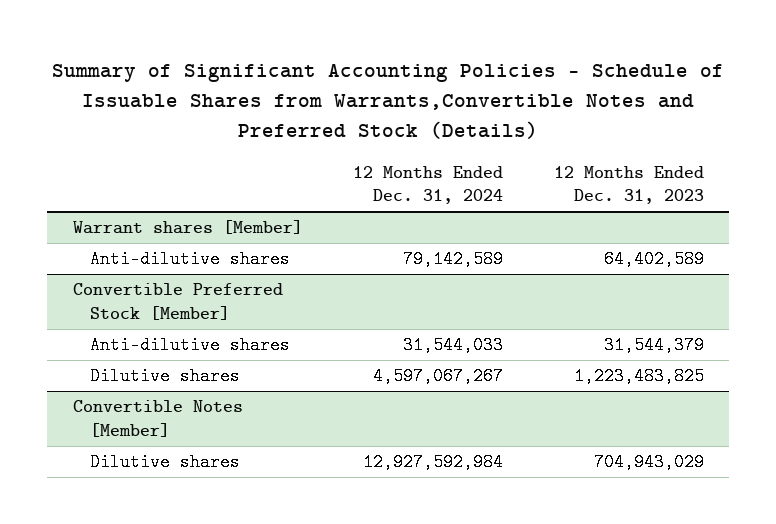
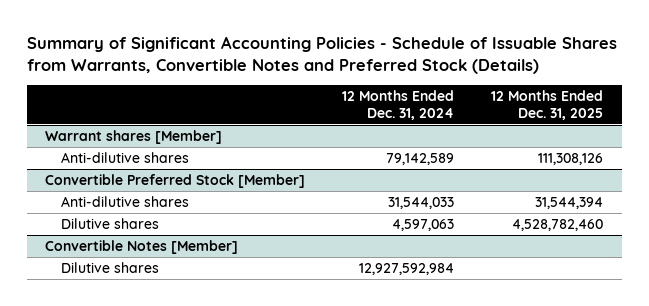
[52,64,725,140] Summary of Significant Accounting Policies - Schedule of Issuable Shares from Warrants,Convertible Notes and Preferred Stock (Details) -> [26,35,617,74] Summary of Significant Accounting Policies - Schedule of Issuable Shares from Warrants, Convertible Notes and Preferred Stock (Details)
[553,165,704,205] 12 Months Ended Dec. 31, 2023 -> none
none -> [491,90,604,120] 12 Months Ended Dec. 31, 2025
[373,367,504,386] 4,597,067,267 -> [392,219,455,232] 4,597,063

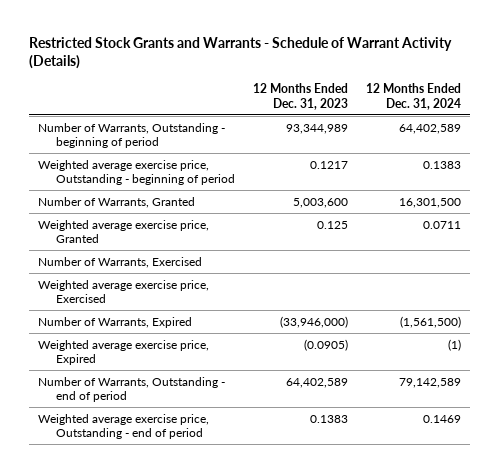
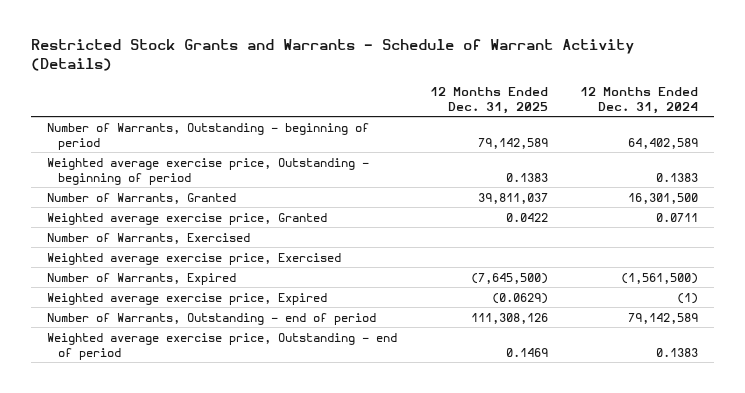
[252,83,348,110] 12 Months Ended Dec. 31, 2023 -> none
none -> [429,86,548,114] 12 Months Ended Dec. 31, 2025
[422,414,461,423] 0.1469 -> [656,347,699,357] 0.1383

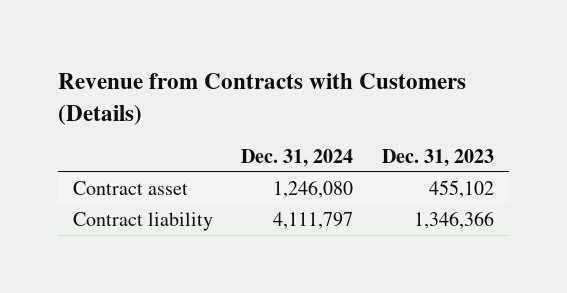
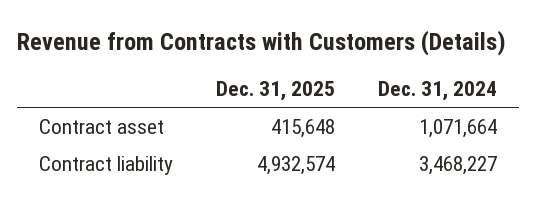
[382,149,495,168] Dec. 31, 2023 -> none
none -> [216,81,336,102] Dec. 31, 2025
[273,180,354,199] 1,246,080 -> [419,118,498,138] 1,071,664
[273,212,354,230] 4,111,797 -> [419,155,498,175] 3,468,227

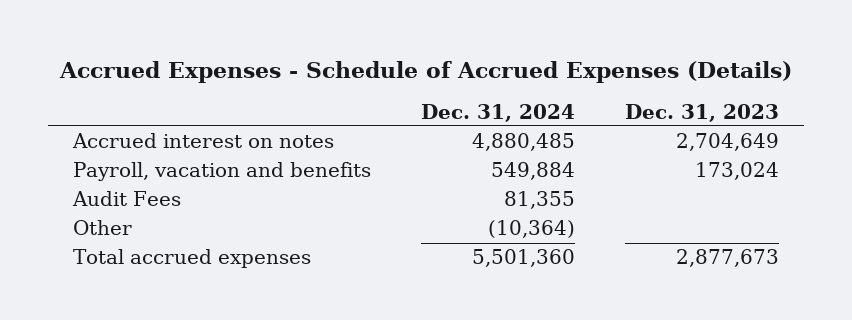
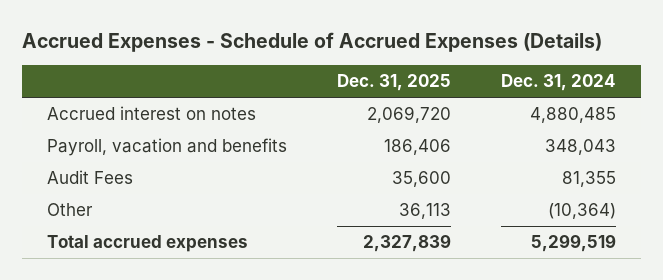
[624,103,779,122] Dec. 31, 2023 -> none
none -> [337,74,452,92] Dec. 31, 2025
[490,162,575,181] 549,884 -> [545,139,617,156] 348,043
[471,249,575,268] 5,501,360 -> [531,234,617,253] 5,299,519

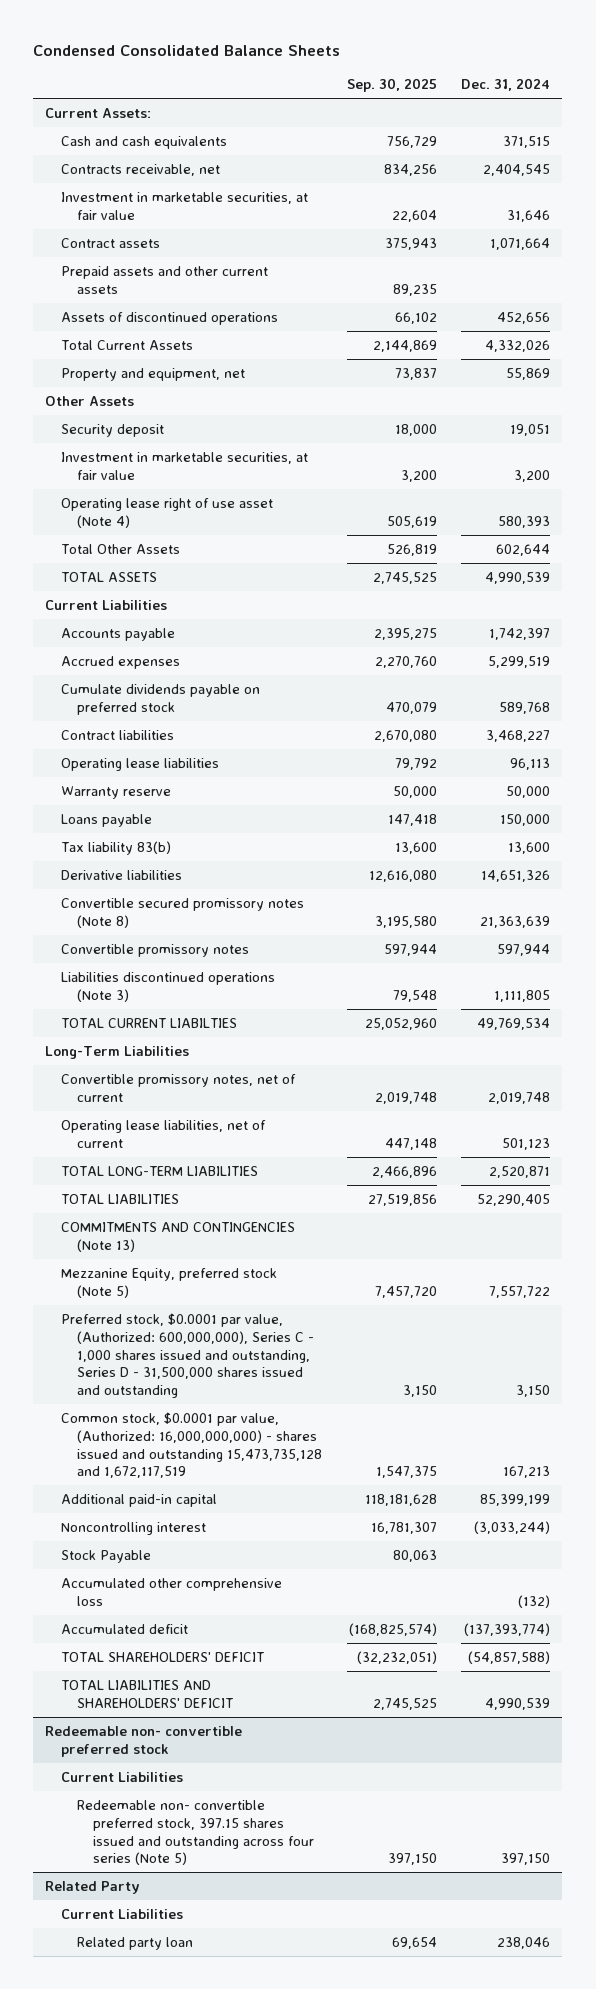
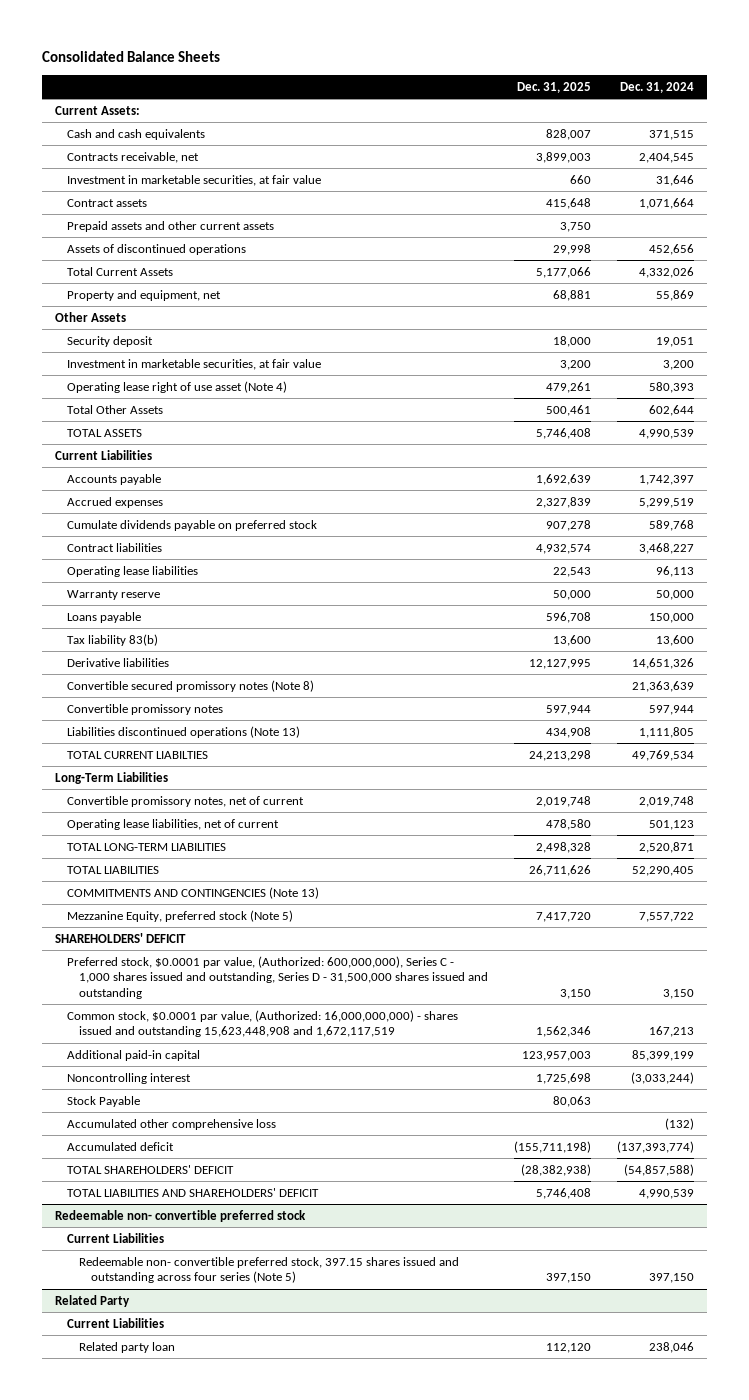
[33,44,341,56] Condensed Consolidated Balance Sheets -> [41,51,220,63] Consolidated Balance Sheets
[346,78,437,93] Sep. 30, 2025 -> none
none -> [516,82,591,94] Dec. 31, 2025
[61,971,276,1002] Liabilities discontinued operations (Note 3) -> [66,725,300,738] Liabilities discontinued operations (Note 13)
none -> [54,932,186,943] SHAREHOLDERS' DEFICIT
[61,1411,323,1479] Common stock, $0.0001 par value, (Authorized: 16,000,000,000) - shares issued and outstanding 15,473,735,128 and 1,672,117,519 -> [66,1009,458,1038] Common stock, $0.0001 par value, (Authorized: 16,000,000,000) - shares issued and outstanding 15,623,448,908 and 1,672,117,519

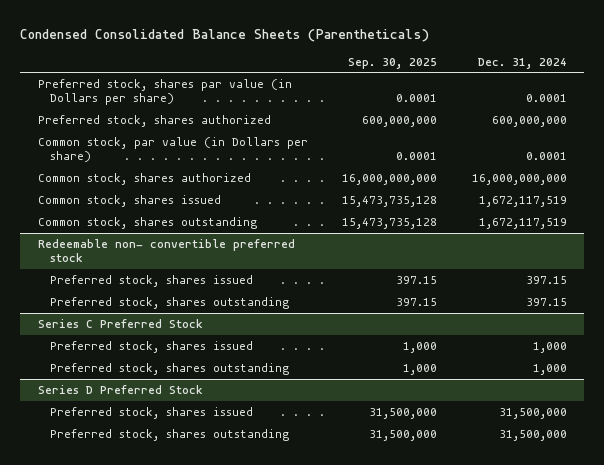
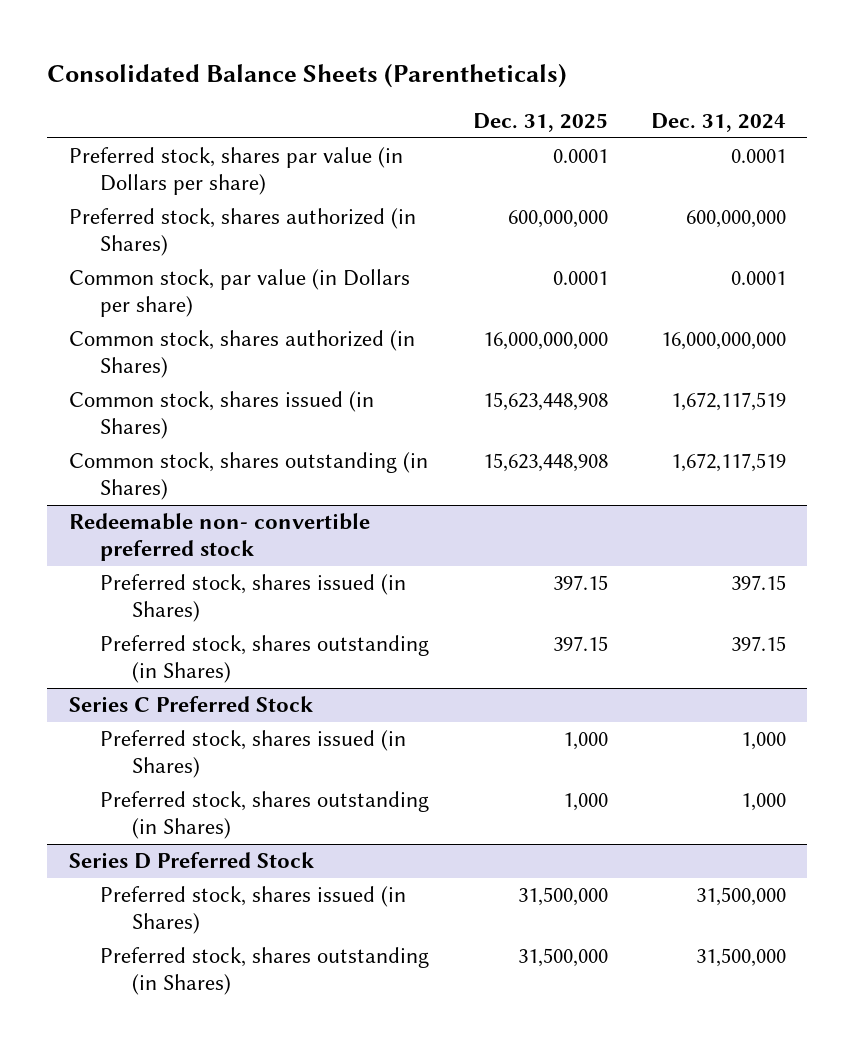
[20,28,430,42] Condensed Consolidated Balance Sheets (Parentheticals) -> [47,62,568,88] Consolidated Balance Sheets (Parentheticals)
[348,57,438,69] Sep. 30, 2025 -> none
none -> [472,113,608,133] Dec. 31, 2025
[37,114,271,127] Preferred stock, shares authorized -> [68,208,416,257] Preferred stock, shares authorized (in Shares)
[37,172,251,185] Common stock, shares authorized -> [68,330,415,379] Common stock, shares authorized (in Shares)
[37,194,221,207] Common stock, shares issued -> [68,391,374,440] Common stock, shares issued (in Shares)
[37,216,257,229] Common stock, shares outstanding -> [68,452,428,501] Common stock, shares outstanding (in Shares)
[50,274,254,287] Preferred stock, shares issued -> [100,574,407,623] Preferred stock, shares issued (in Shares)
[50,296,290,309] Preferred stock, shares outstanding -> [100,635,430,684] Preferred stock, shares outstanding (in Shares)
[50,340,254,353] Preferred stock, shares issued -> [100,730,407,779] Preferred stock, shares issued (in Shares)
[50,362,290,375] Preferred stock, shares outstanding -> [100,791,430,840] Preferred stock, shares outstanding (in Shares)
[50,406,254,419] Preferred stock, shares issued -> [100,886,407,935] Preferred stock, shares issued (in Shares)
[50,428,290,441] Preferred stock, shares outstanding -> [100,947,430,996] Preferred stock, shares outstanding (in Shares)

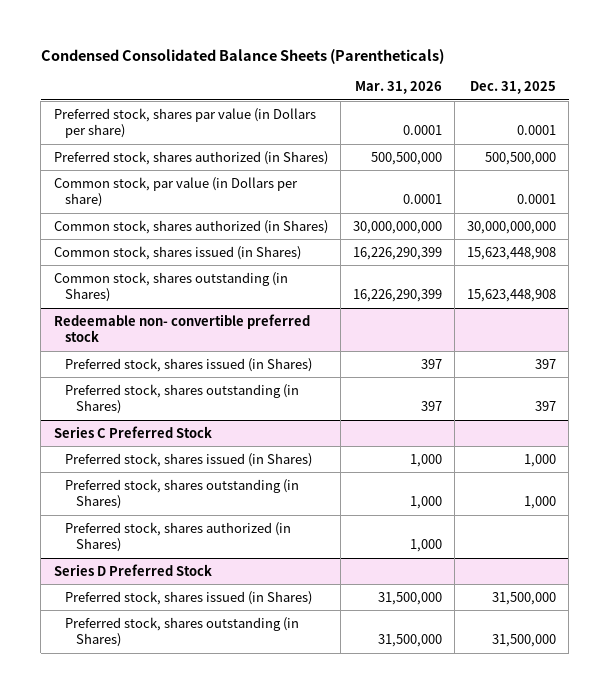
[47,62,568,88] Consolidated Balance Sheets (Parentheticals) -> [40,48,444,64] Condensed Consolidated Balance Sheets (Parentheticals)
[650,113,786,133] Dec. 31, 2024 -> none
none -> [354,81,442,95] Mar. 31, 2026
[507,210,608,229] 600,000,000 -> [485,151,557,165] 500,500,000
[482,332,608,351] 16,000,000,000 -> [467,220,557,234] 30,000,000,000
[552,575,608,591] 397.15 -> [535,358,557,369] 397
[552,636,608,652] 397.15 -> [535,401,557,412] 397
none -> [64,521,291,553] Preferred stock, shares authorized (in Shares)

